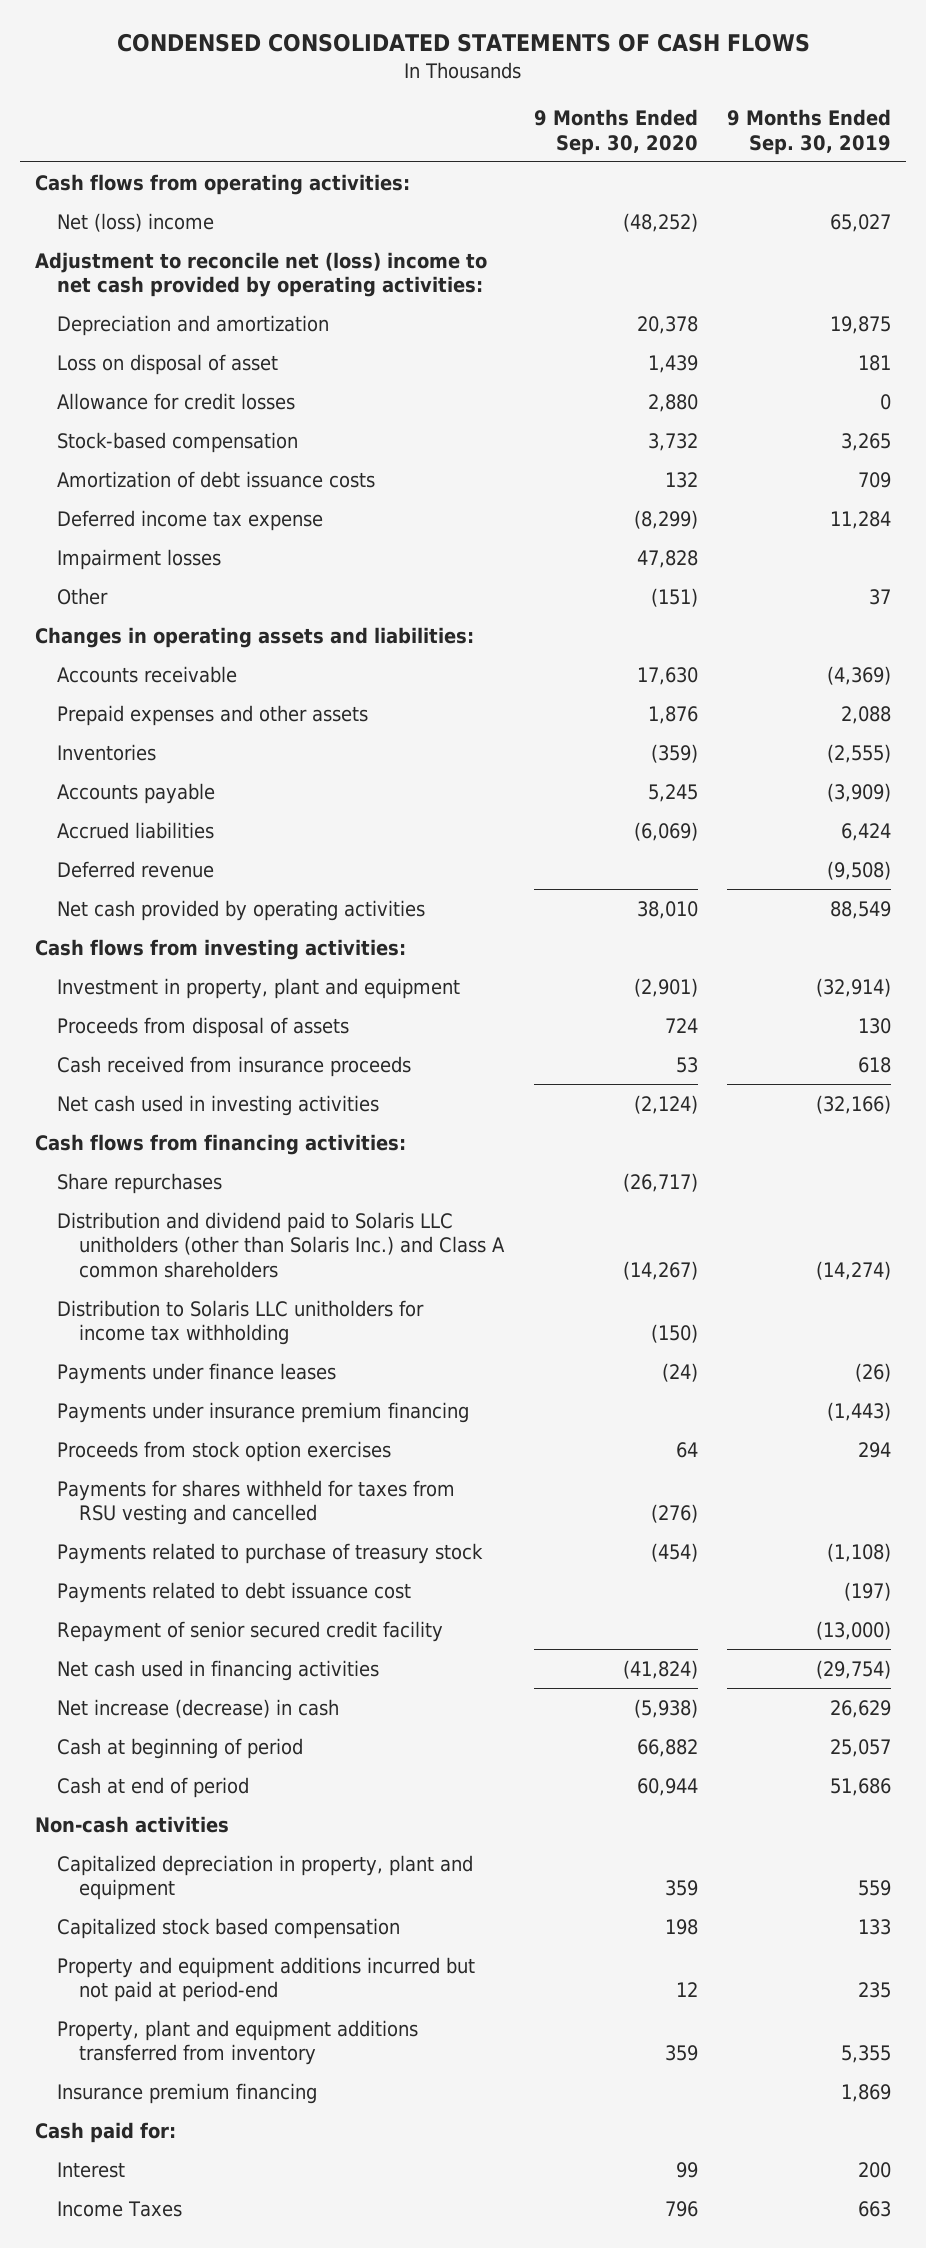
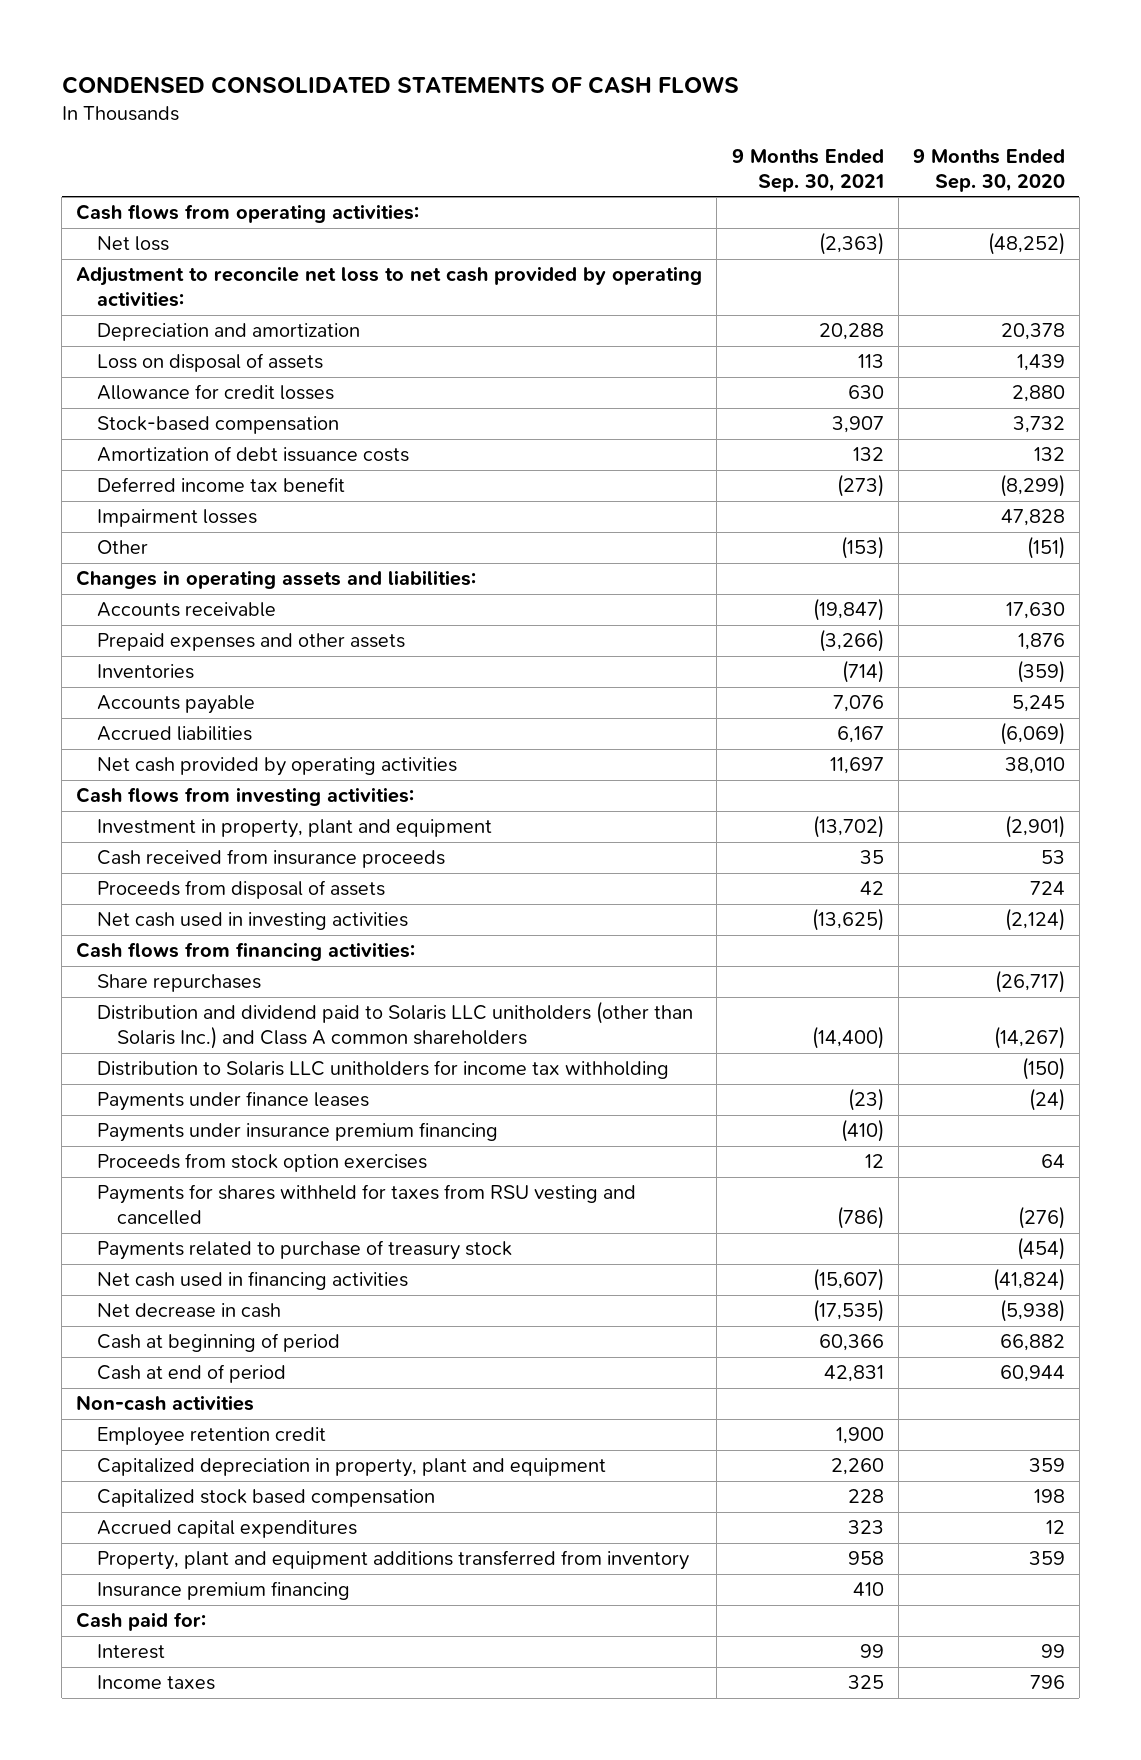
[726,109,891,155] 9 Months Ended Sep. 30, 2019 -> none
none -> [731,148,884,192] 9 Months Ended Sep. 30, 2021
[57,212,215,232] Net (loss) income -> [96,236,169,252] Net loss
[34,251,487,298] Adjustment to reconcile net (loss) income to net cash provided by operating activities: -> [76,266,703,308] Adjustment to reconcile net loss to net cash provided by operating activities:
[57,353,279,375] Loss on disposal of asset -> [96,353,323,373] Loss on disposal of assets
[57,509,324,531] Deferred income tax expense -> [96,477,345,493] Deferred income tax benefit
[57,860,215,878] Deferred revenue -> none
[57,1016,350,1038] Proceeds from disposal of assets -> [96,880,385,900] Proceeds from disposal of assets
[57,1581,412,1603] Payments related to debt issuance cost -> none
[57,1620,444,1642] Repayment of senior secured credit facility -> none
[57,1698,340,1718] Net increase (decrease) in cash -> [96,1303,281,1319] Net decrease in cash
none -> [96,1427,326,1447] Employee retention credit
[57,1956,476,2003] Property and equipment additions incurred but not paid at period-end -> [96,1520,357,1539] Accrued capital expenditures
[57,2200,183,2217] Income Taxes -> [96,1675,215,1691] Income taxes

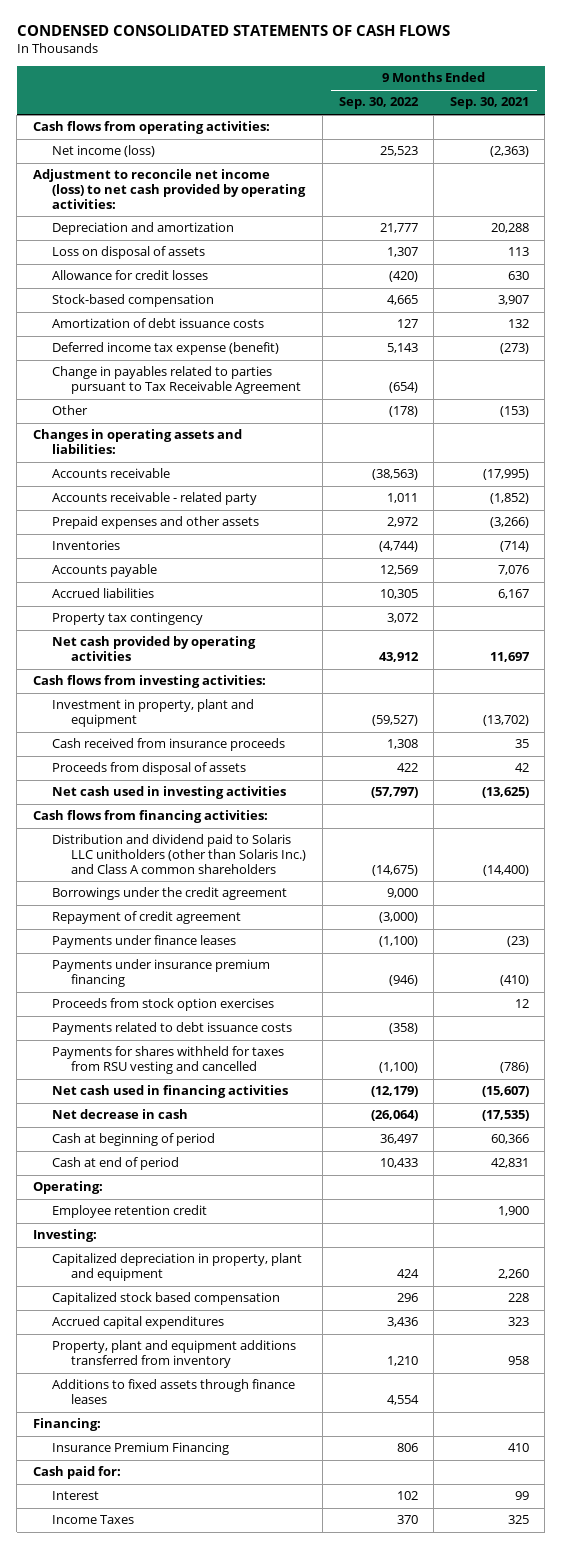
[912,148,1065,192] 9 Months Ended Sep. 30, 2020 -> none
none -> [338,97,419,110] Sep. 30, 2022
[96,236,169,252] Net loss -> [52,145,156,158] Net income (loss)
[76,266,703,308] Adjustment to reconcile net loss to net cash provided by operating activities: -> [32,169,307,209] Adjustment to reconcile net income (loss) to net cash provided by operating activities:
[96,509,257,528] Impairment losses -> none
[96,477,345,493] Deferred income tax benefit -> [52,342,280,356] Deferred income tax expense (benefit)
none -> [52,366,302,395] Change in payables related to parties pursuant to Tax Receivable Agreement
[812,598,884,622] (19,847) -> [482,469,529,481] (17,995)
none -> [52,492,258,506] Accounts receivable - related party
none -> [52,612,204,626] Property tax contingency
[96,974,261,993] Share repurchases -> none
[96,1060,669,1080] Distribution to Solaris LLC unitholders for income tax withholding -> none
none -> [52,887,288,901] Borrowings under the credit agreement
none -> [52,911,242,925] Repayment of credit agreement
none -> [52,1022,293,1036] Payments related to debt issuance costs
[96,1240,512,1261] Payments related to purchase of treasury stock -> none
[76,1395,255,1412] Non-cash activities -> none
none -> [32,1181,103,1195] Operating:
none -> [32,1229,97,1243] Investing:
none -> [52,1379,296,1405] Additions to fixed assets through finance leases
none -> [32,1418,101,1432] Financing:
[96,1581,350,1601] Insurance premium financing -> [52,1442,230,1456] Insurance Premium Financing
[96,1675,215,1691] Income taxes -> [52,1515,135,1525] Income Taxes

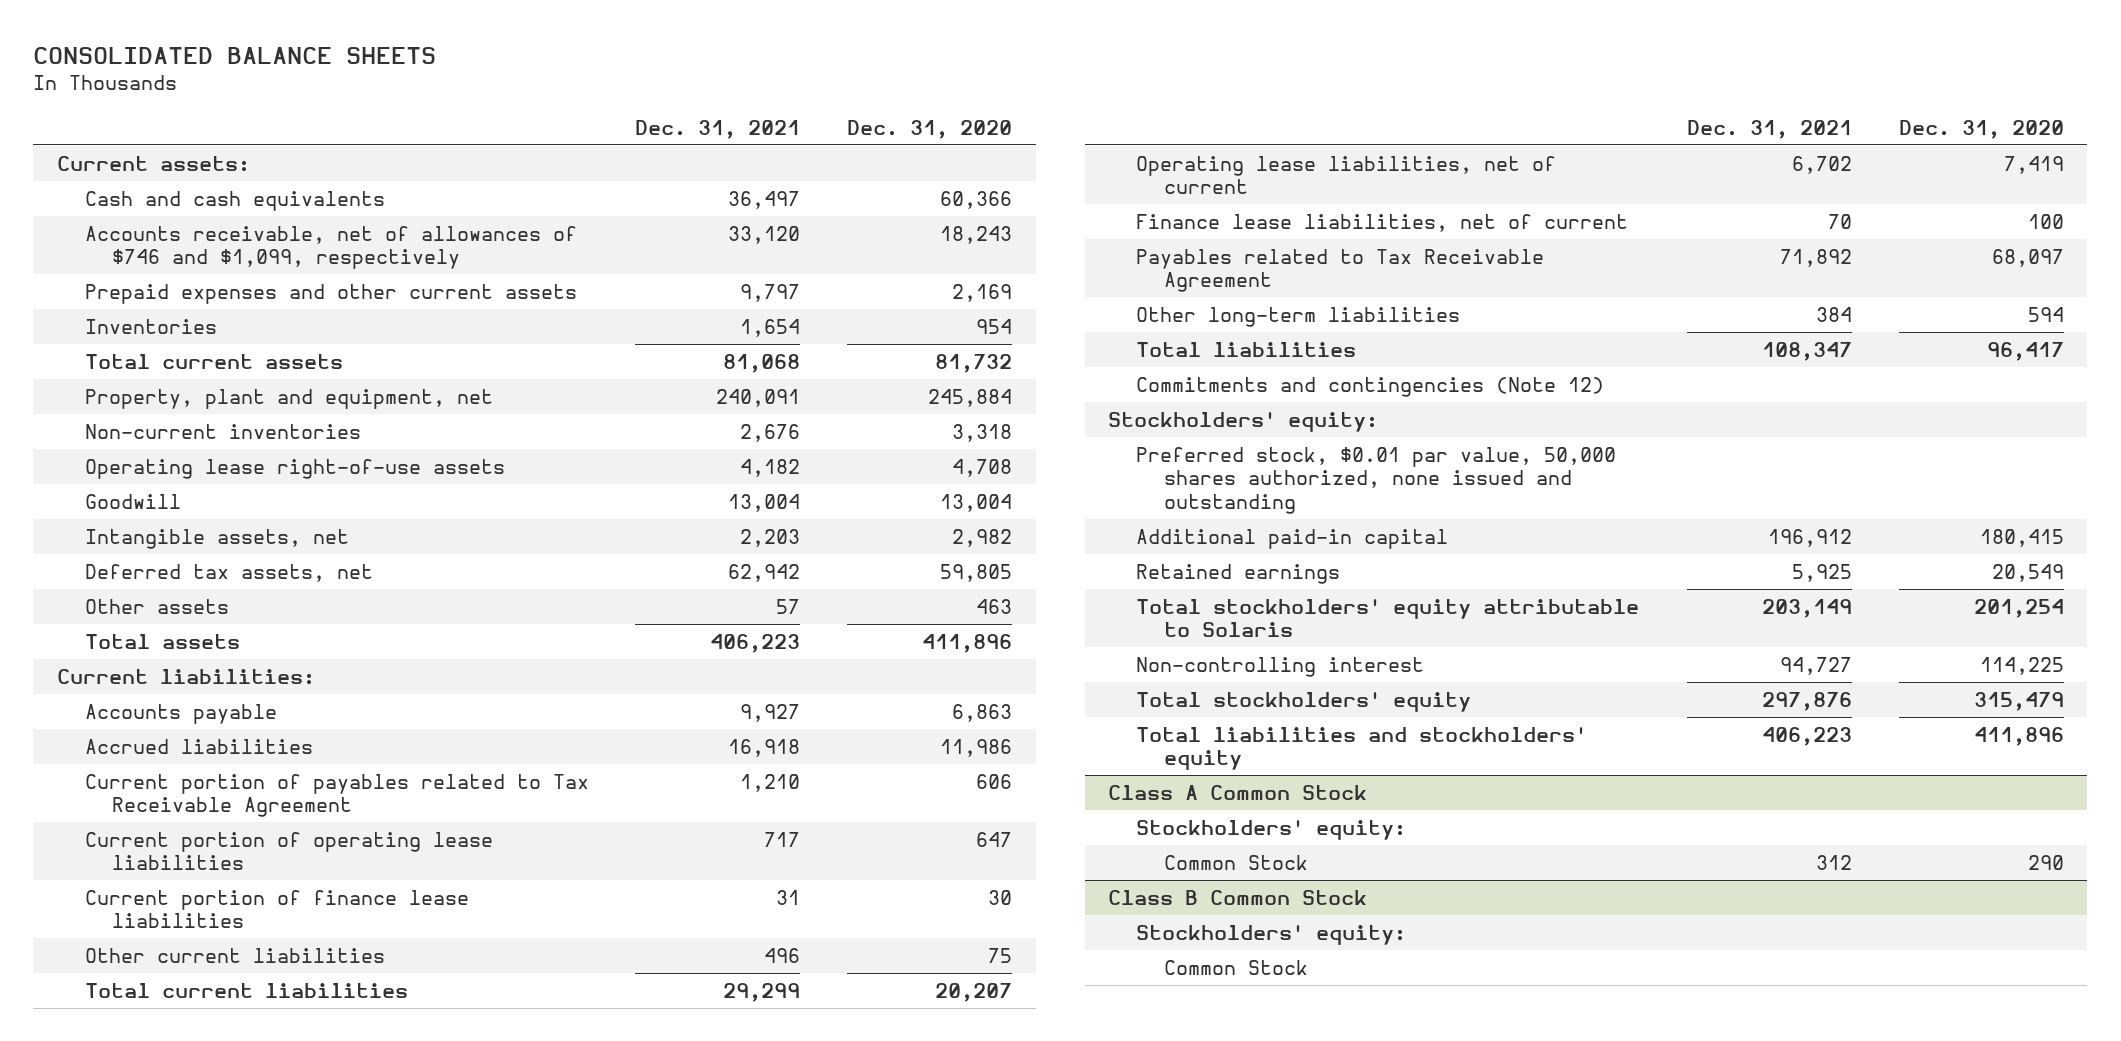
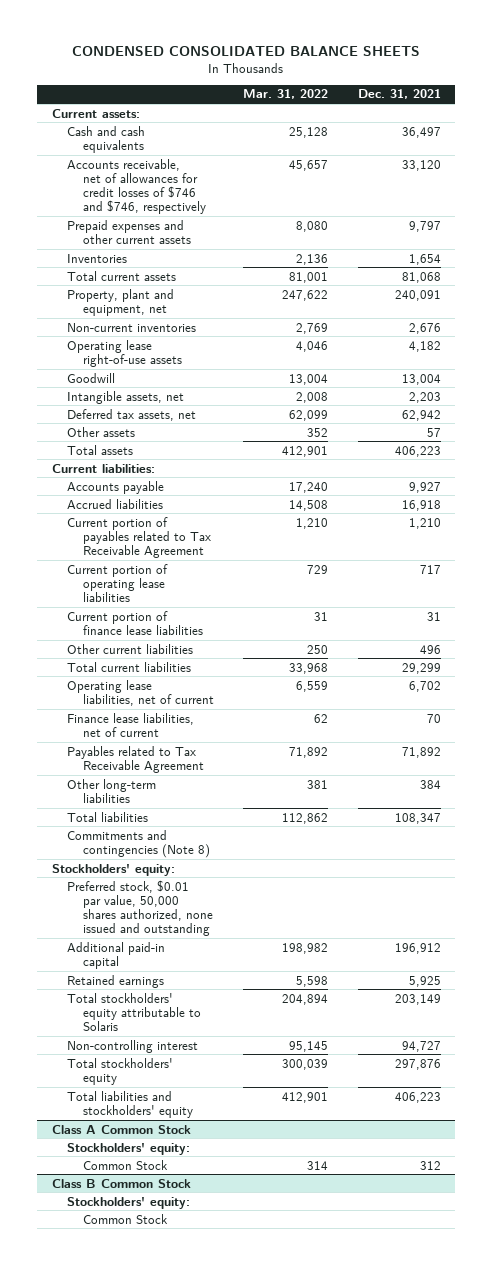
[33,46,437,64] CONSOLIDATED BALANCE SHEETS -> [72,45,421,56] CONDENSED CONSOLIDATED BALANCE SHEETS
[847,119,1013,139] Dec. 31, 2020 -> none
none -> [243,89,329,100] Mar. 31, 2022
[84,225,577,270] Accounts receivable, net of allowances of $746 and $1,099, respectively -> [67,158,206,215] Accounts receivable, net of allowances for credit losses of $746 and $746, respectively
[1136,376,1605,397] Commitments and contingencies (Note 12) -> [67,829,210,858] Commitments and contingencies (Note 8)

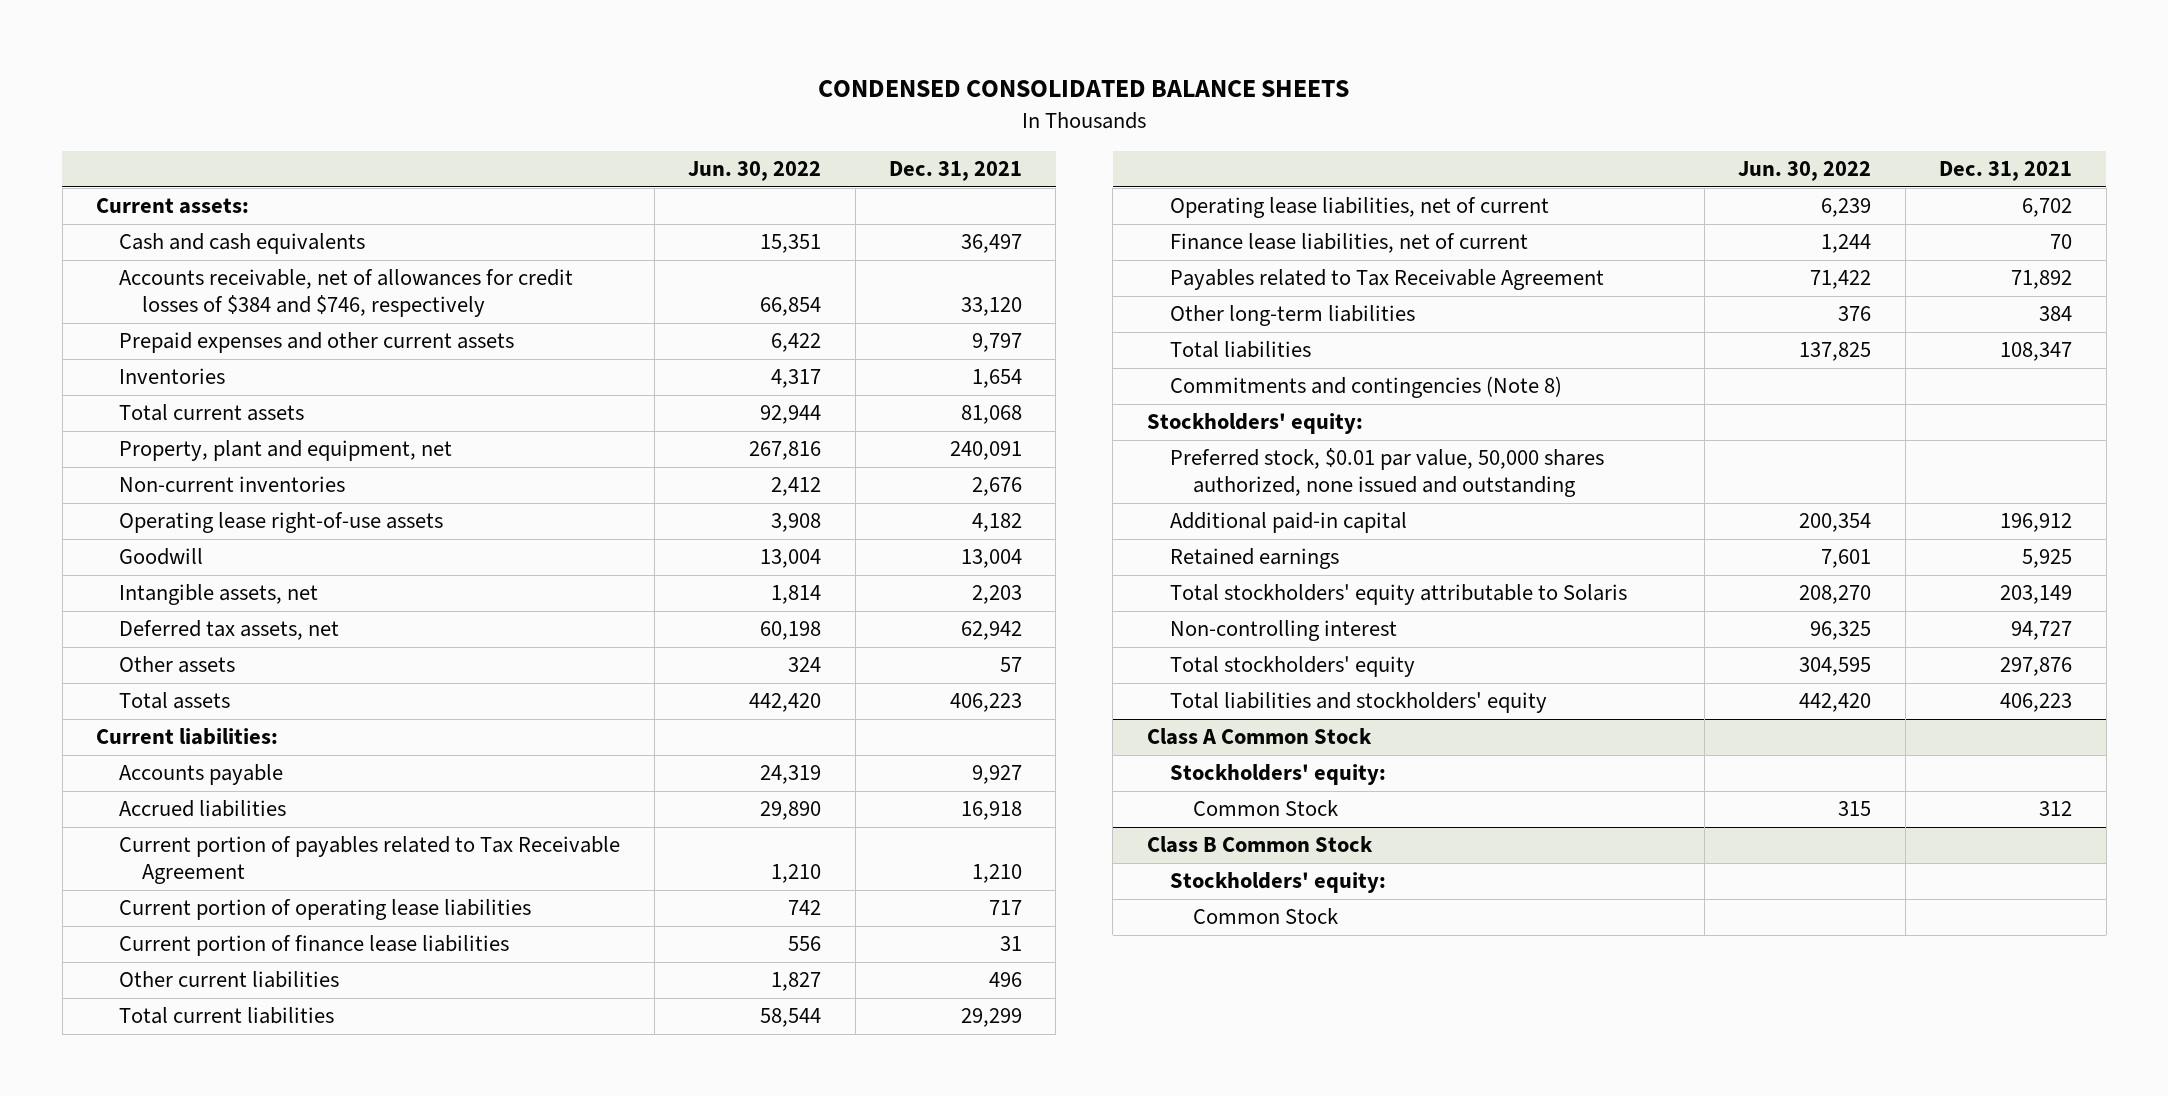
[243,89,329,100] Mar. 31, 2022 -> none
none -> [688,161,822,182] Jun. 30, 2022
[67,158,206,215] Accounts receivable, net of allowances for credit losses of $746 and $746, respectively -> [119,269,574,318] Accounts receivable, net of allowances for credit losses of $384 and $746, respectively

